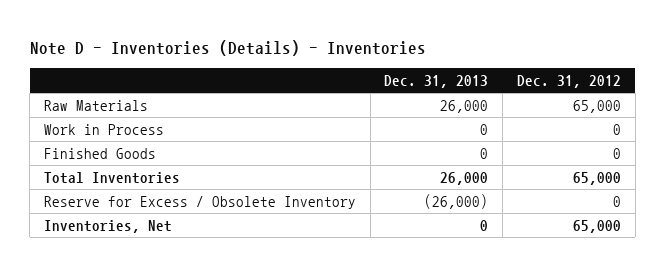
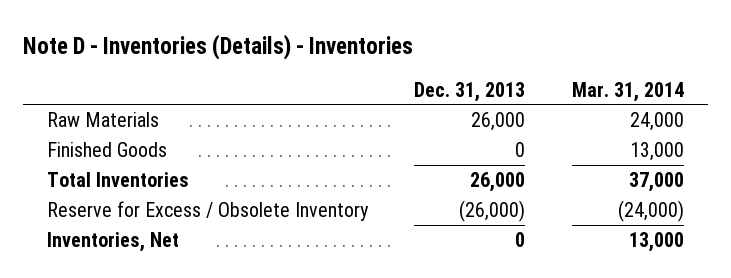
[517,74,622,88] Dec. 31, 2012 -> none
none -> [572,81,685,102] Mar. 31, 2014
[43,124,164,136] Work in Process -> none

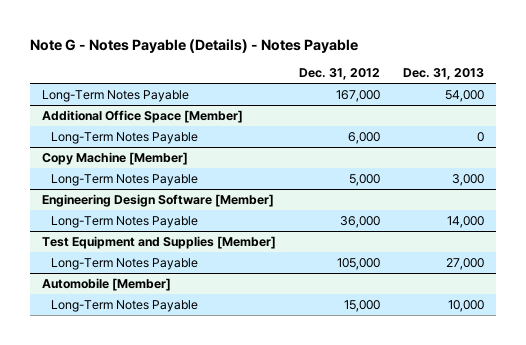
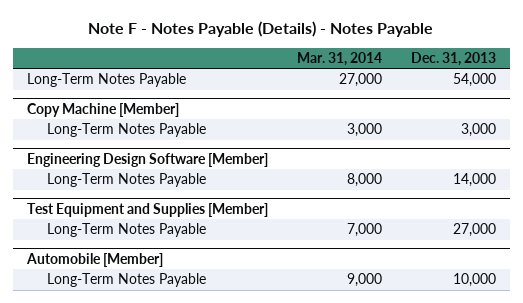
[29,38,358,53] Note G - Notes Payable (Details) - Notes Payable -> [88,21,434,38] Note F - Notes Payable (Details) - Notes Payable
[299,68,381,81] Dec. 31, 2012 -> none
none -> [296,52,382,67] Mar. 31, 2014
[41,109,243,123] Additional Office Space [Member] -> none
[51,131,199,144] Long-Term Notes Payable -> none

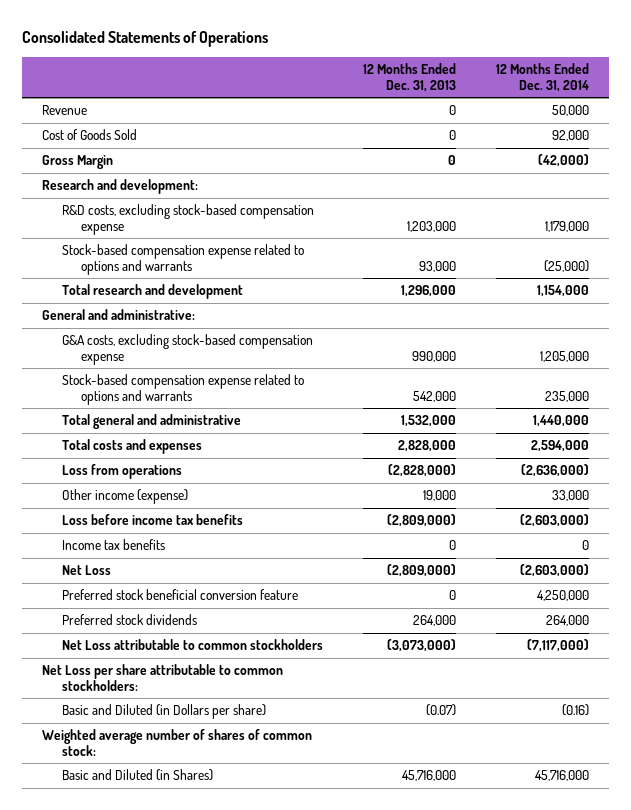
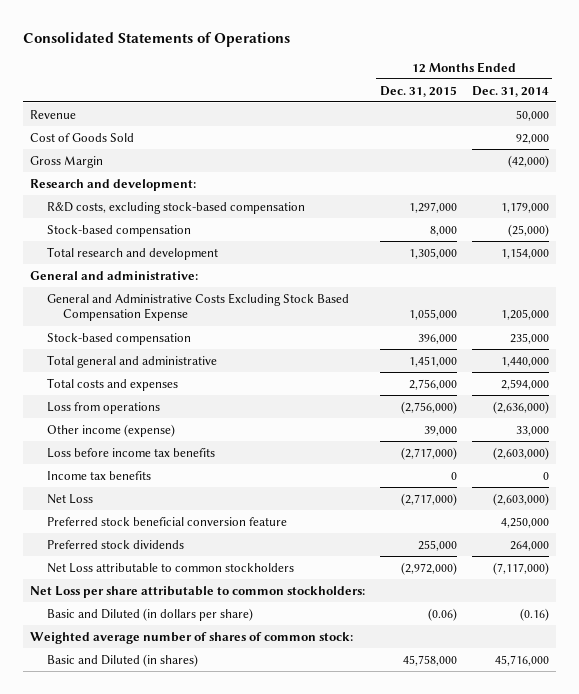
[362,63,456,93] 12 Months Ended Dec. 31, 2013 -> none
none -> [379,85,457,97] Dec. 31, 2015
[61,204,314,236] R&D costs, excluding stock-based compensation expense -> [46,201,305,214] R&D costs, excluding stock-based compensation
[61,244,304,276] Stock-based compensation expense related to options and warrants -> [46,224,191,237] Stock-based compensation
[61,334,313,366] G&A costs, excluding stock-based compensation expense -> [46,292,349,322] General and Administrative Costs Excluding Stock Based Compensation Expense
[61,374,304,406] Stock-based compensation expense related to options and warrants -> [46,332,191,345] Stock-based compensation
[61,704,266,720] Basic and Diluted (in Dollars per share) -> [46,607,253,621] Basic and Diluted (in dollars per share)
[61,769,213,782] Basic and Diluted (in Shares) -> [46,653,198,667] Basic and Diluted (in shares)

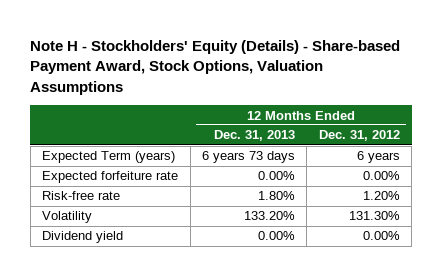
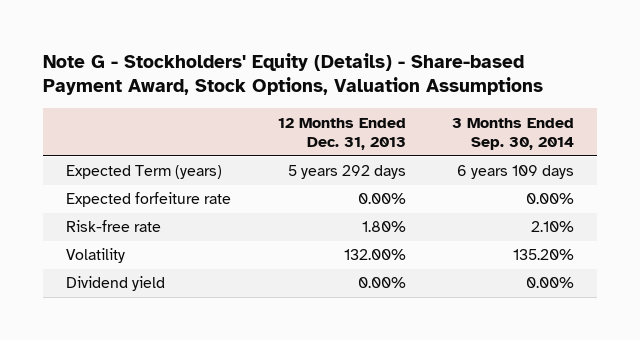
[30,39,401,95] Note H - Stockholders' Equity (Details) - Share-based Payment Award, Stock Options, Valuation Assumptions -> [42,52,543,96] Note G - Stockholders' Equity (Details) - Share-based Payment Award, Stock Options, Valuation Assumptions
[318,130,400,142] Dec. 31, 2012 -> none
none -> [452,117,575,151] 3 Months Ended Sep. 30, 2014
[202,151,296,164] 6 years 73 days -> [287,165,406,180] 5 years 292 days
[244,211,296,221] 133.20% -> [343,249,406,261] 132.00%

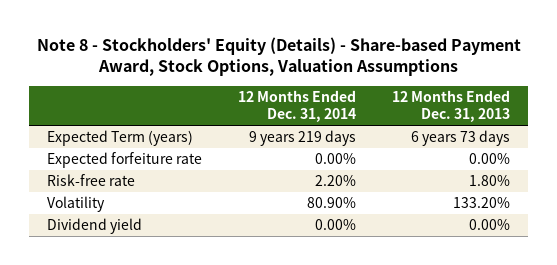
[42,52,543,96] Note G - Stockholders' Equity (Details) - Share-based Payment Award, Stock Options, Valuation Assumptions -> [36,36,521,77] Note 8 - Stockholders' Equity (Details) - Share-based Payment Award, Stock Options, Valuation Assumptions
[452,117,575,151] 3 Months Ended Sep. 30, 2014 -> none
none -> [238,89,357,123] 12 Months Ended Dec. 31, 2014
[287,165,406,180] 5 years 292 days -> [410,130,510,147] 6 years 73 days
[343,249,406,261] 132.00% -> [452,197,510,209] 133.20%

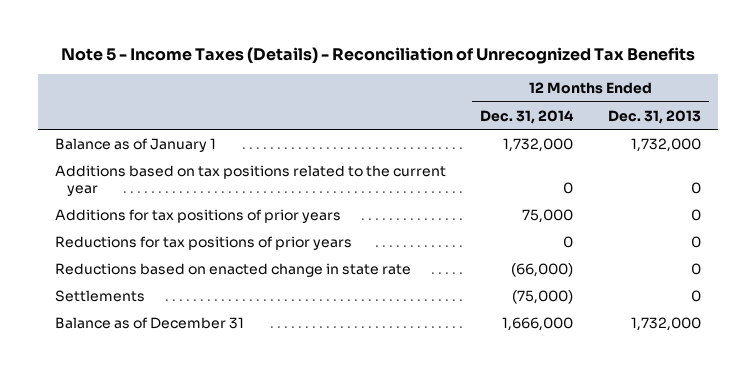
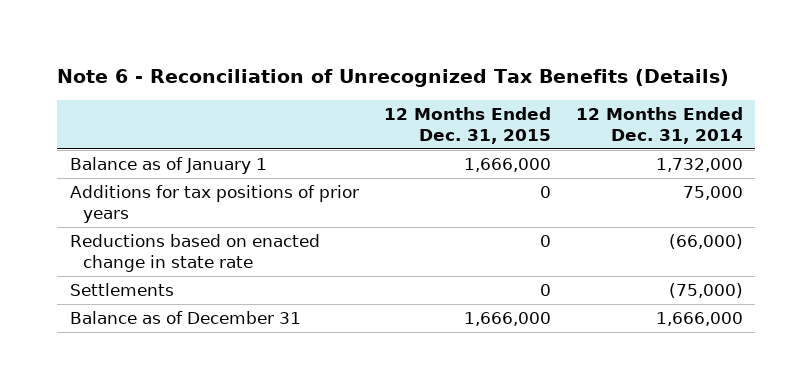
[60,47,695,65] Note 5 - Income Taxes (Details) - Reconciliation of Unrecognized Tax Benefits -> [57,69,730,88] Note 6 - Reconciliation of Unrecognized Tax Benefits (Details)
[607,109,701,124] Dec. 31, 2013 -> none
none -> [383,107,551,144] 12 Months Ended Dec. 31, 2015
[55,164,447,196] Additions based on tax positions related to the current year -> none
[55,235,353,250] Reductions for tax positions of prior years -> none

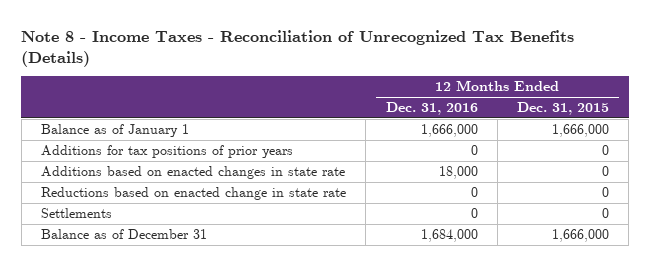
[57,69,730,88] Note 6 - Reconciliation of Unrecognized Tax Benefits (Details) -> [21,30,575,67] Note 8 - Income Taxes - Reconciliation of Unrecognized Tax Benefits (Details)
[575,107,743,144] 12 Months Ended Dec. 31, 2014 -> none
none -> [385,101,478,115] Dec. 31, 2016
none -> [40,165,345,179] Additions based on enacted changes in state rate

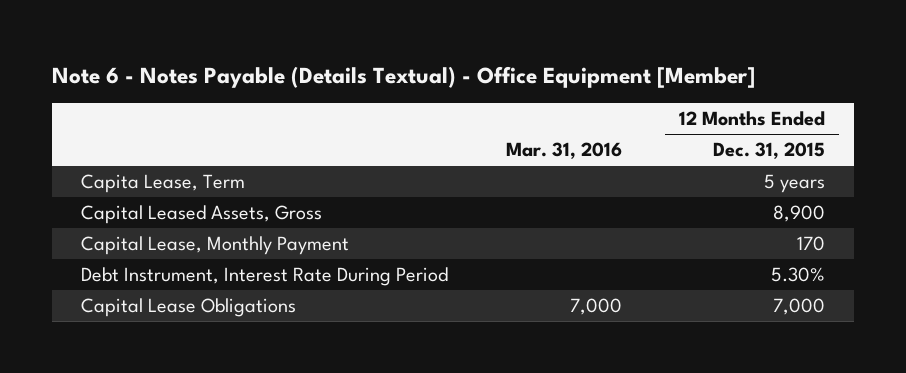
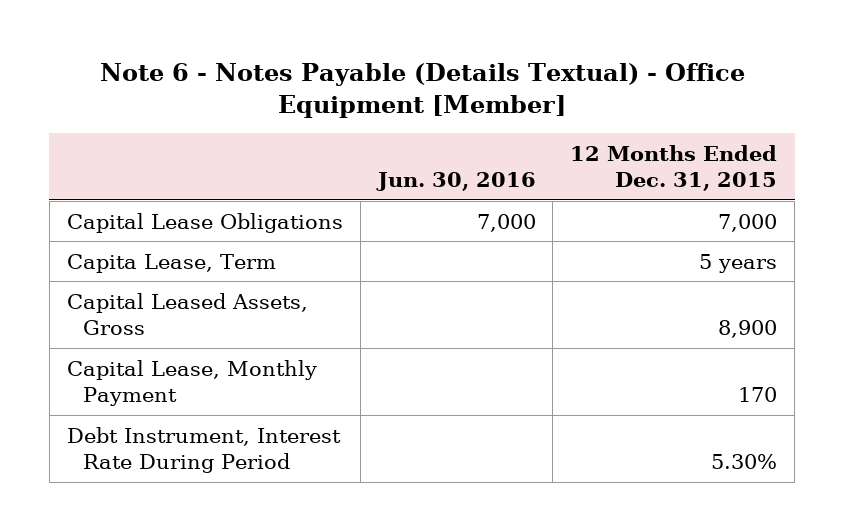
[505,142,622,160] Mar. 31, 2016 -> none
none -> [375,172,536,192] Jun. 30, 2016
[81,298,297,318] Capital Lease Obligations -> [66,212,343,233] Capital Lease Obligations

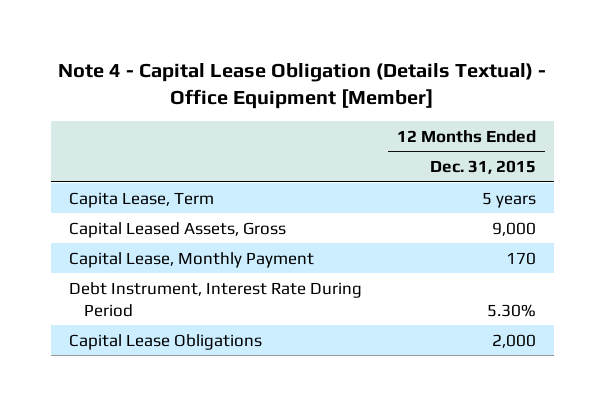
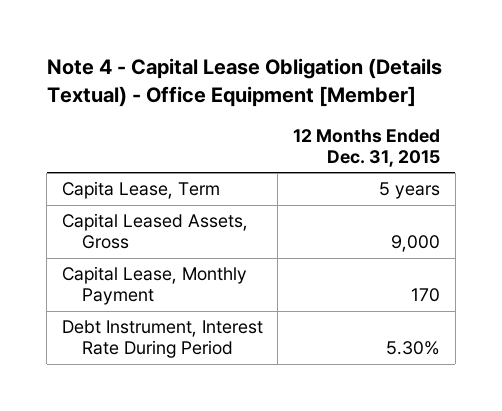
[68,333,262,350] Capital Lease Obligations -> none

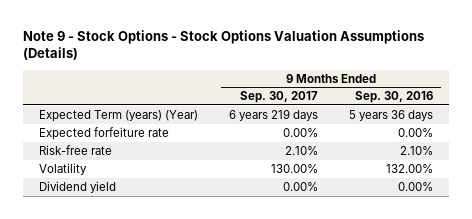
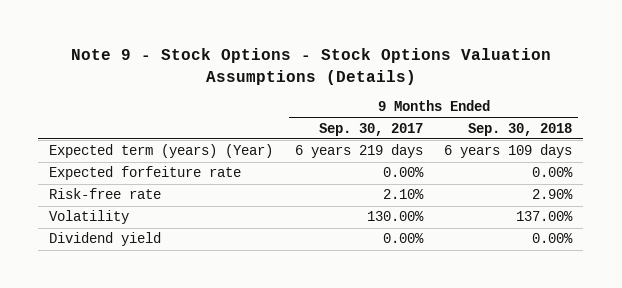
[355,91,434,104] Sep. 30, 2016 -> none
none -> [468,122,573,136] Sep. 30, 2018
[38,109,198,122] Expected Term (years) (Year) -> [49,144,274,159] Expected term (years) (Year)

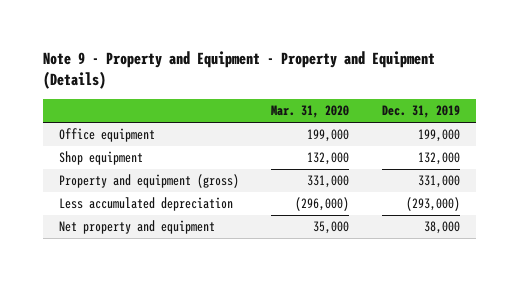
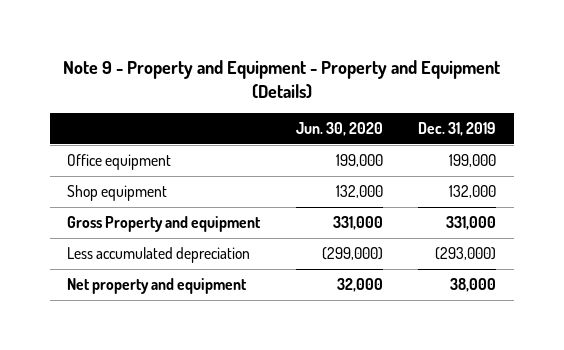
[271,105,350,119] Mar. 31, 2020 -> none
none -> [295,122,383,137] Jun. 30, 2020
[58,174,239,189] Property and equipment (gross) -> [67,216,262,233] Gross Property and equipment

